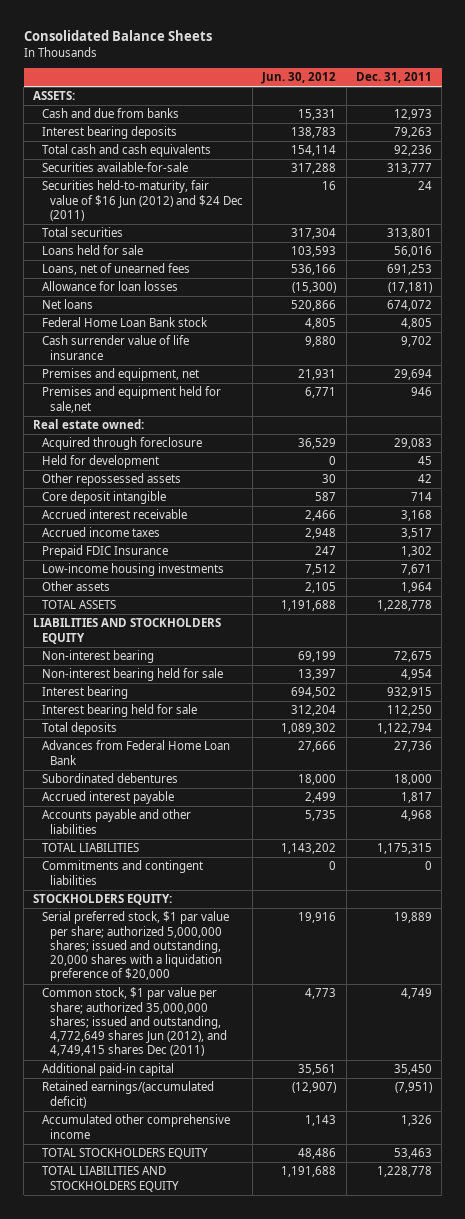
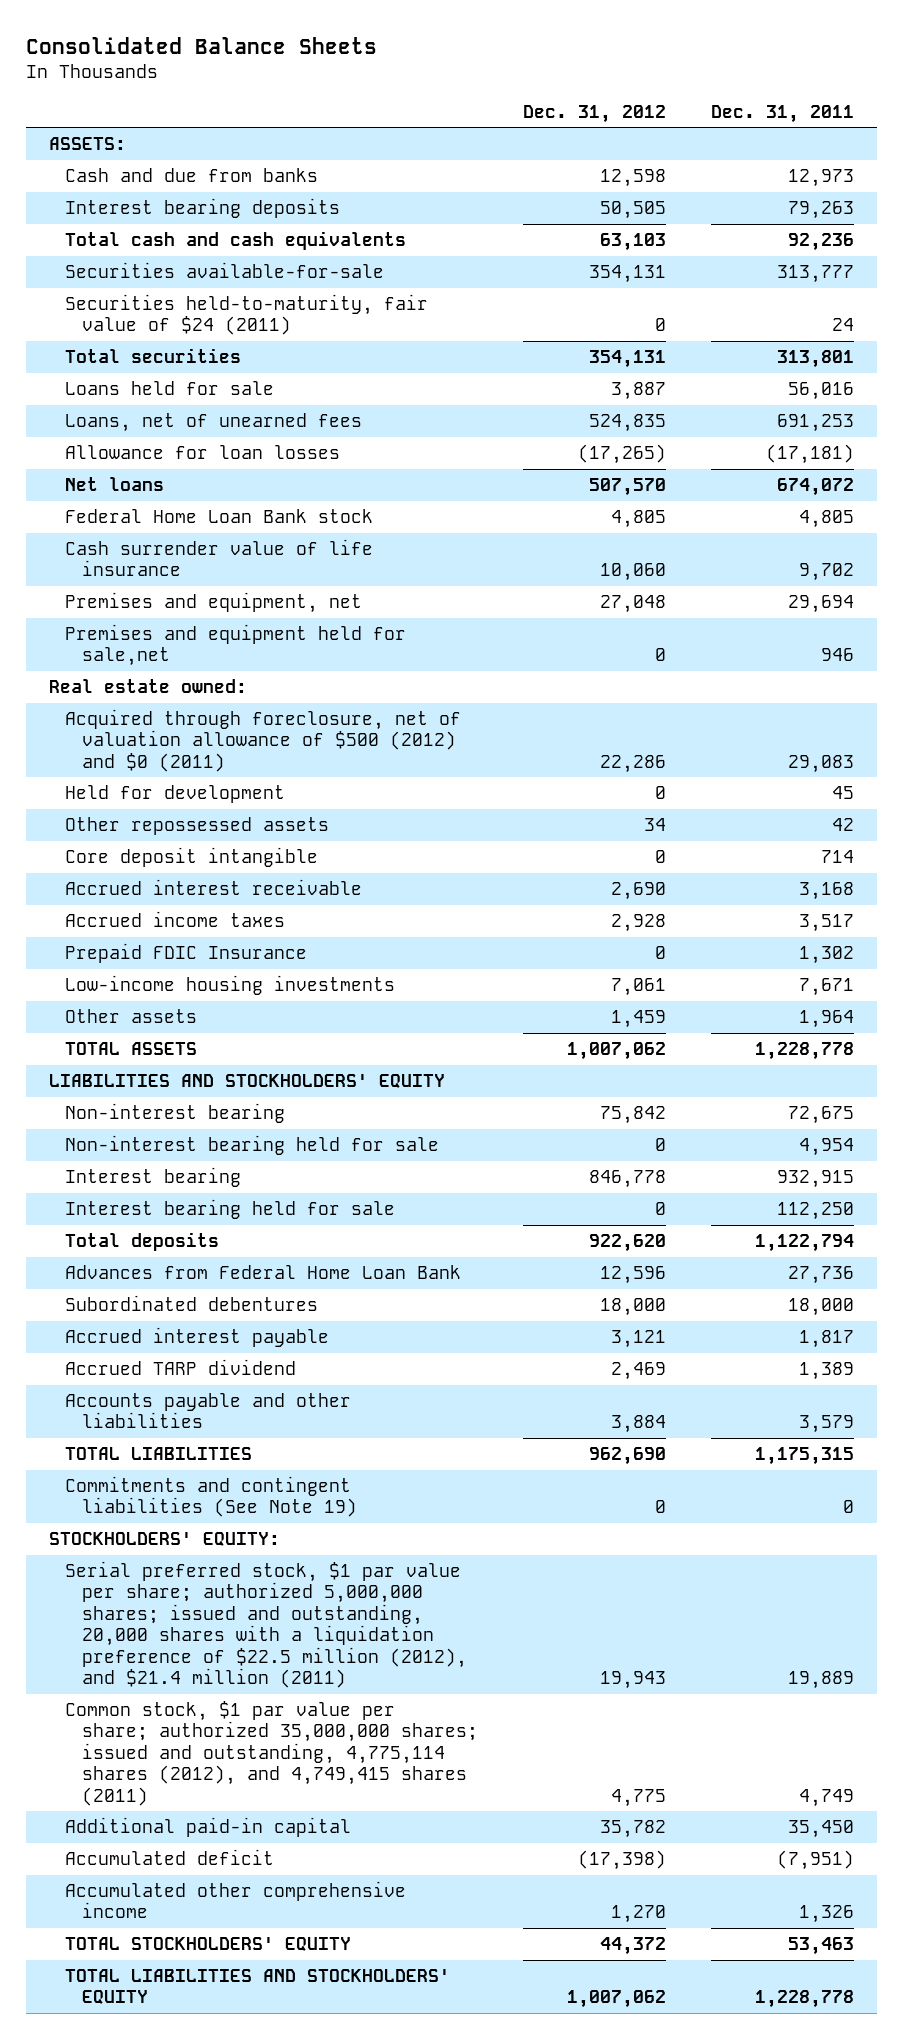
[261,72,337,85] Jun. 30, 2012 -> none
none -> [523,104,667,123] Dec. 31, 2012
[41,180,243,221] Securities held-to-maturity, fair value of $16 Jun (2012) and $24 Dec (2011) -> [65,294,429,336] Securities held-to-maturity, fair value of $24 (2011)
[41,437,202,451] Acquired through foreclosure -> [65,709,462,772] Acquired through foreclosure, net of valuation allowance of $500 (2012) and $0 (2011)
[33,618,222,644] LIABILITIES AND STOCKHOLDERS EQUITY -> [48,1074,445,1089] LIABILITIES AND STOCKHOLDERS' EQUITY
none -> [65,1359,297,1376] Accrued TARP dividend
[400,810,432,822] 4,968 -> [799,1415,855,1434] 3,579
[41,860,203,885] Commitments and contingent liabilities -> [65,1476,357,1518] Commitments and contingent liabilities (See Note 19)
[33,894,173,906] STOCKHOLDERS EQUITY: -> [48,1532,280,1547] STOCKHOLDERS' EQUITY:
[41,911,229,982] Serial preferred stock, $1 par value per share; authorized 5,000,000 shares; issued and outstanding, 20,000 shares with a liquidation preference of $20,000 -> [65,1561,467,1689] Serial preferred stock, $1 par value per share; authorized 5,000,000 shares; issued and outstanding, 20,000 shares with a liquidation preference of $22.5 million (2012), and $21.4 million (2011)
[41,987,227,1057] Common stock, $1 par value per share; authorized 35,000,000 shares; issued and outstanding, 4,772,649 shares Jun (2012), and 4,749,415 shares Dec (2011) -> [65,1701,478,1806] Common stock, $1 par value per share; authorized 35,000,000 shares; issued and outstanding, 4,775,114 shares (2012), and 4,749,415 shares (2011)
[41,1081,214,1108] Retained earnings/(accumulated deficit) -> [65,1849,275,1866] Accumulated deficit
[41,1148,208,1160] TOTAL STOCKHOLDERS EQUITY -> [65,1937,352,1952] TOTAL STOCKHOLDERS' EQUITY
[41,1166,179,1192] TOTAL LIABILITIES AND STOCKHOLDERS EQUITY -> [65,1969,451,2005] TOTAL LIABILITIES AND STOCKHOLDERS' EQUITY

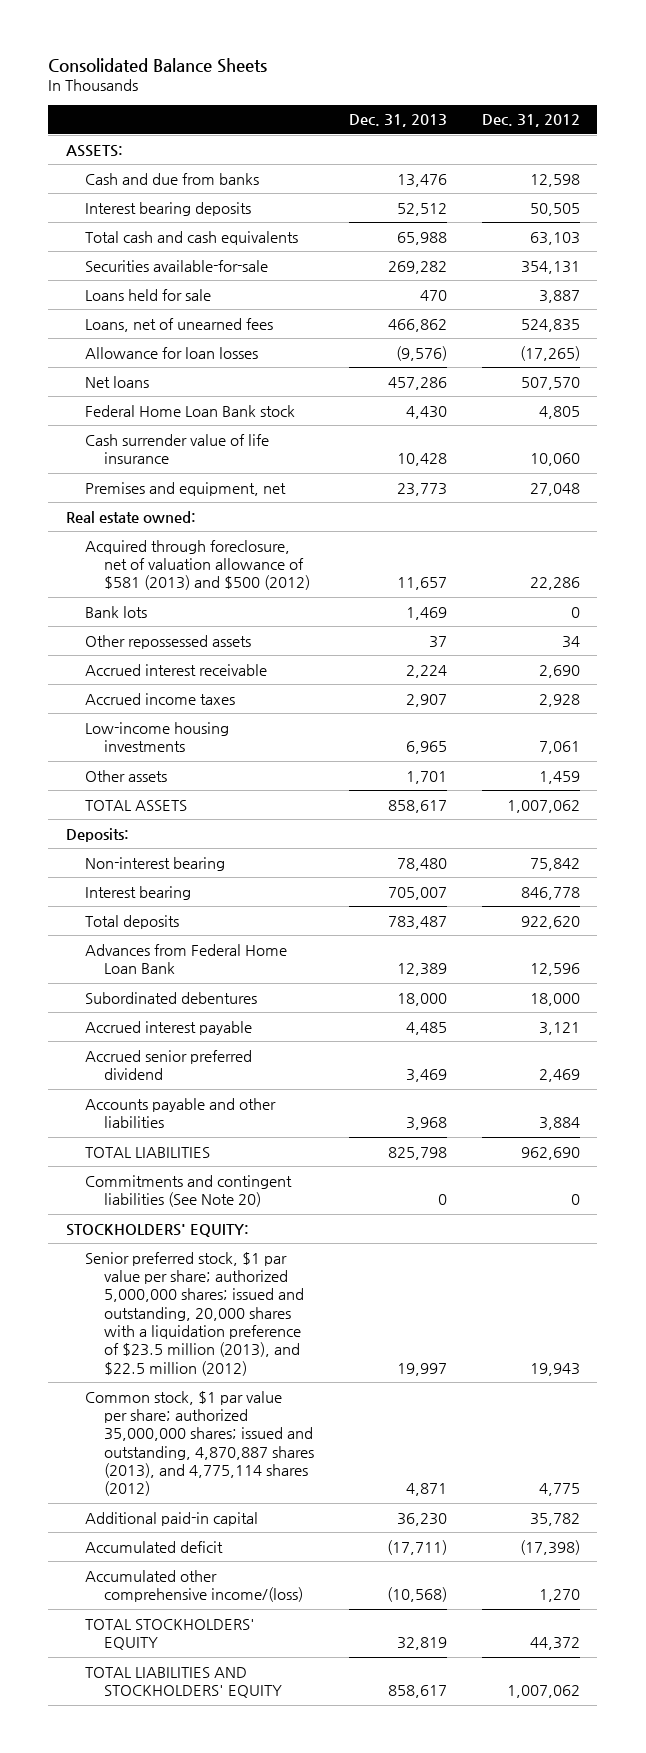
[711,104,855,123] Dec. 31, 2011 -> none
none -> [348,114,447,128] Dec. 31, 2013
[65,294,429,336] Securities held-to-maturity, fair value of $24 (2011) -> none
[65,348,242,364] Total securities -> none
[65,624,407,667] Premises and equipment held for sale,net -> none
[65,709,462,772] Acquired through foreclosure, net of valuation allowance of $500 (2012) and $0 (2011) -> [84,539,310,591] Acquired through foreclosure, net of valuation allowance of $581 (2013) and $500 (2012)
[65,785,286,804] Held for development -> [84,605,147,618] Bank lots
[65,847,319,868] Core deposit intangible -> none
[65,943,308,964] Prepaid FDIC Insurance -> none
[48,1074,445,1089] LIABILITIES AND STOCKHOLDERS' EQUITY -> none
none -> [65,827,129,842] Deposits:
[65,1135,440,1156] Non-interest bearing held for sale -> none
[65,1199,396,1220] Interest bearing held for sale -> none
[65,1359,297,1376] Accrued TARP dividend -> [84,1049,252,1081] Accrued senior preferred dividend
[65,1476,357,1518] Commitments and contingent liabilities (See Note 19) -> [84,1174,292,1208] Commitments and contingent liabilities (See Note 20)
[65,1561,467,1689] Serial preferred stock, $1 par value per share; authorized 5,000,000 shares; issued and outstanding, 20,000 shares with a liquidation preference of $22.5 million (2012), and $21.4 million (2011) -> [84,1251,304,1376] Senior preferred stock, $1 par value per share; authorized 5,000,000 shares; issued and outstanding, 20,000 shares with a liquidation preference of $23.5 million (2013), and $22.5 million (2012)
[65,1701,478,1806] Common stock, $1 par value per share; authorized 35,000,000 shares; issued and outstanding, 4,775,114 shares (2012), and 4,749,415 shares (2011) -> [84,1390,314,1497] Common stock, $1 par value per share; authorized 35,000,000 shares; issued and outstanding, 4,870,887 shares (2013), and 4,775,114 shares (2012)
[65,1881,407,1919] Accumulated other comprehensive income -> [84,1569,303,1603] Accumulated other comprehensive income/(loss)

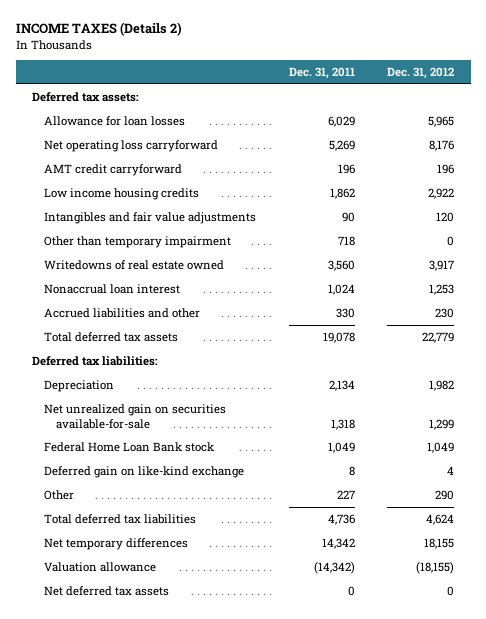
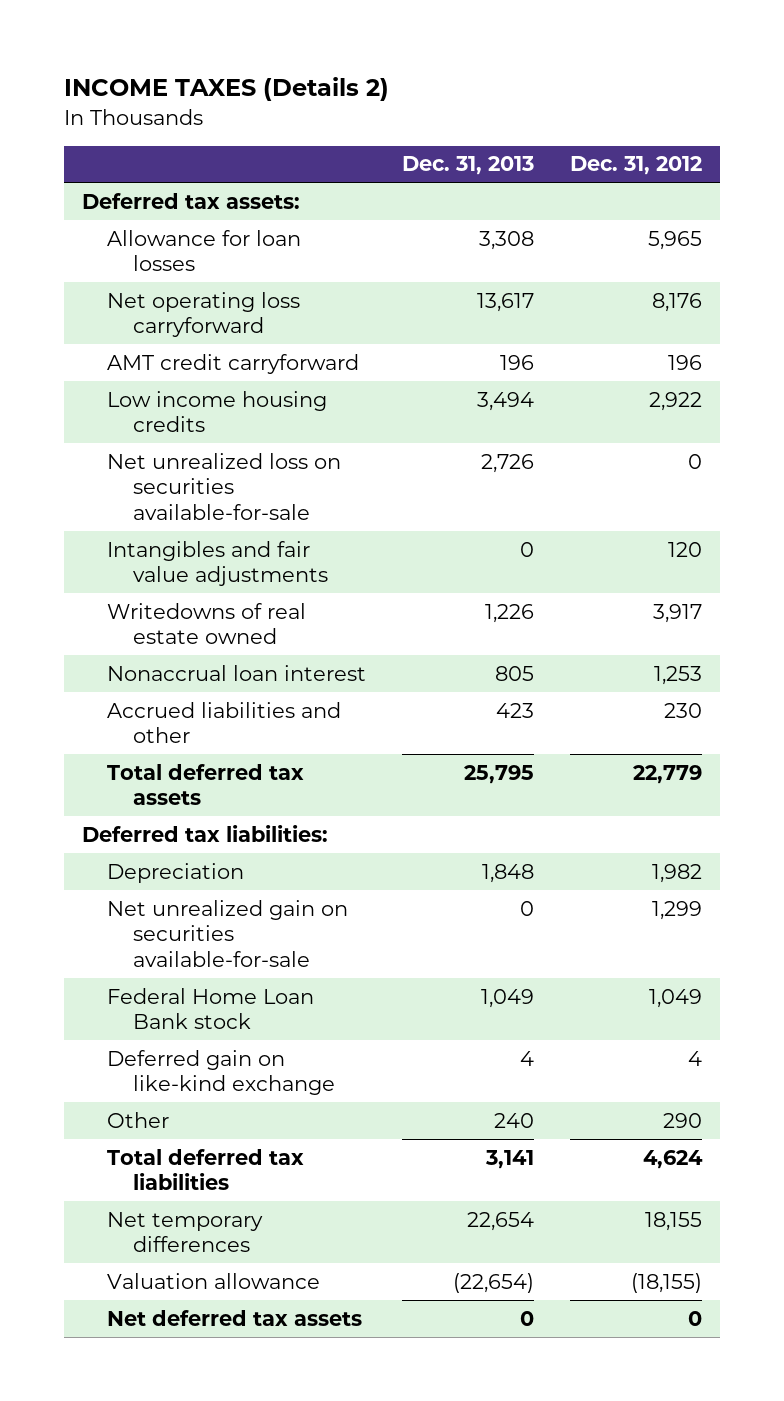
[288,66,355,79] Dec. 31, 2011 -> none
none -> [402,156,535,176] Dec. 31, 2013
none -> [107,452,342,521] Net unrealized loss on securities available-for-sale
[44,235,232,248] Other than temporary impairment -> none

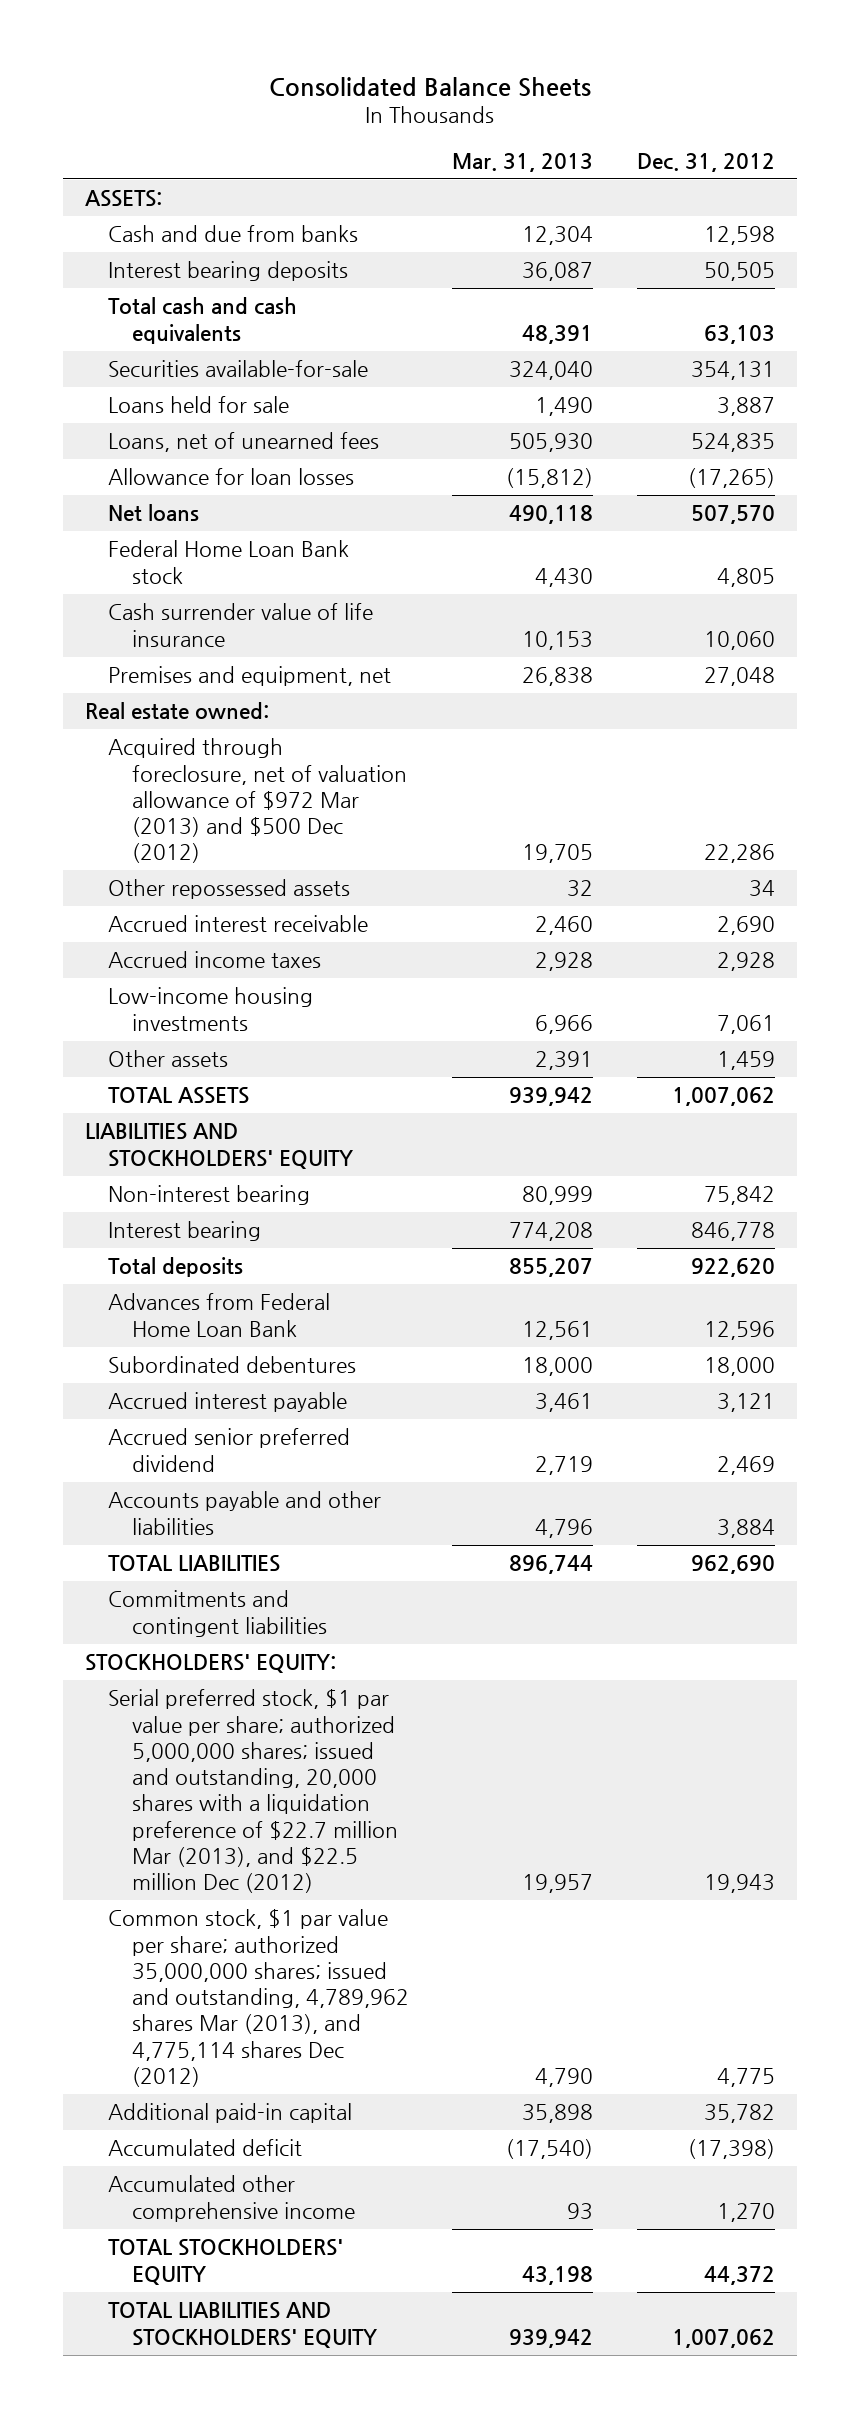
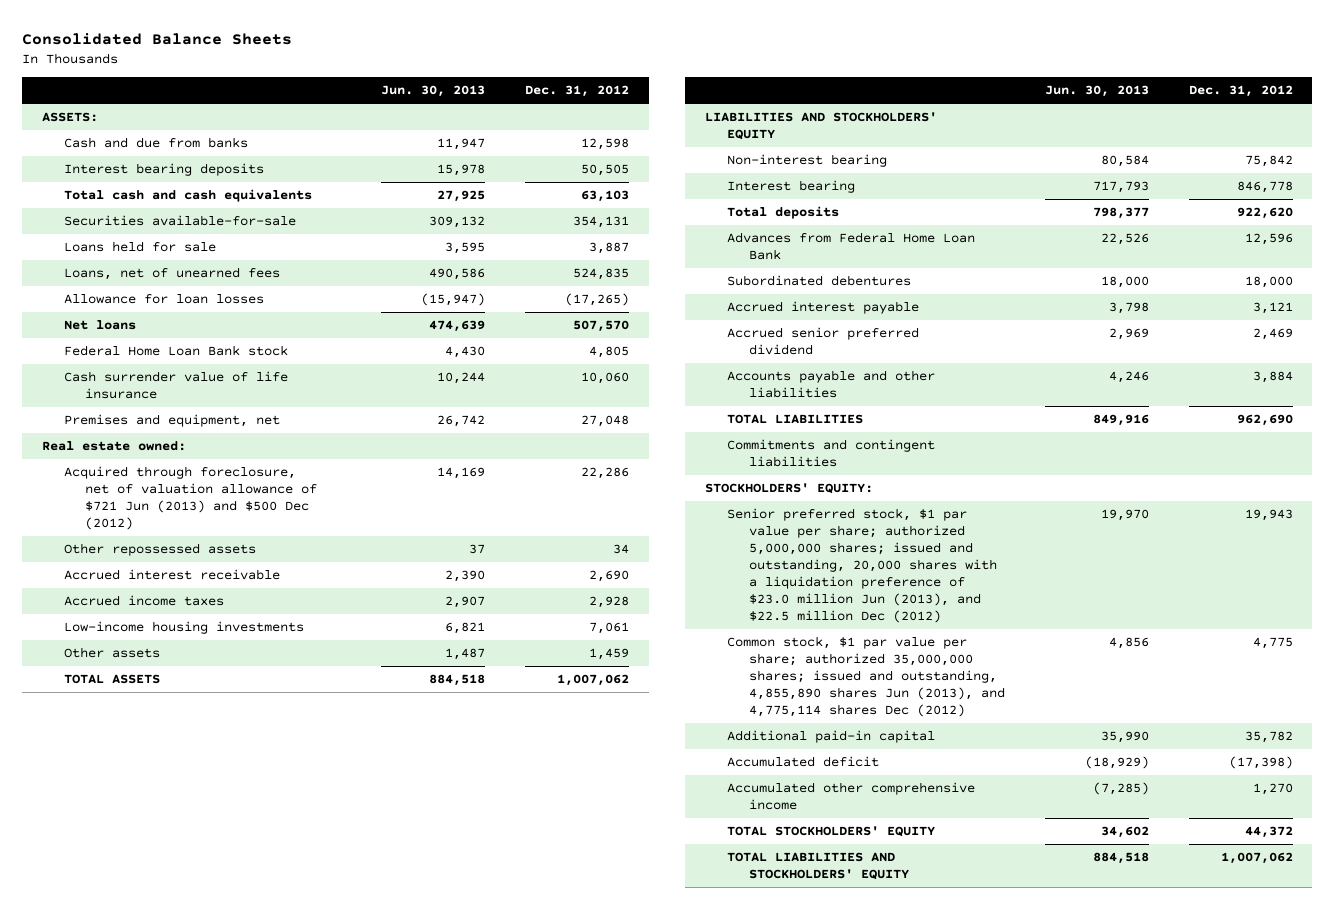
[452,152,594,172] Mar. 31, 2013 -> none
none -> [381,85,486,98] Jun. 30, 2013
[108,738,407,864] Acquired through foreclosure, net of valuation allowance of $972 Mar (2013) and $500 Dec (2012) -> [63,466,318,531] Acquired through foreclosure, net of valuation allowance of $721 Jun (2013) and $500 Dec (2012)
[108,1689,398,1894] Serial preferred stock, $1 par value per share; authorized 5,000,000 shares; issued and outstanding, 20,000 shares with a liquidation preference of $22.7 million Mar (2013), and $22.5 million Dec (2012) -> [726,508,997,624] Senior preferred stock, $1 par value per share; authorized 5,000,000 shares; issued and outstanding, 20,000 shares with a liquidation preference of $23.0 million Jun (2013), and $22.5 million Dec (2012)
[108,1909,409,2087] Common stock, $1 par value per share; authorized 35,000,000 shares; issued and outstanding, 4,789,962 shares Mar (2013), and 4,775,114 shares Dec (2012) -> [726,636,1005,718] Common stock, $1 par value per share; authorized 35,000,000 shares; issued and outstanding, 4,855,890 shares Jun (2013), and 4,775,114 shares Dec (2012)

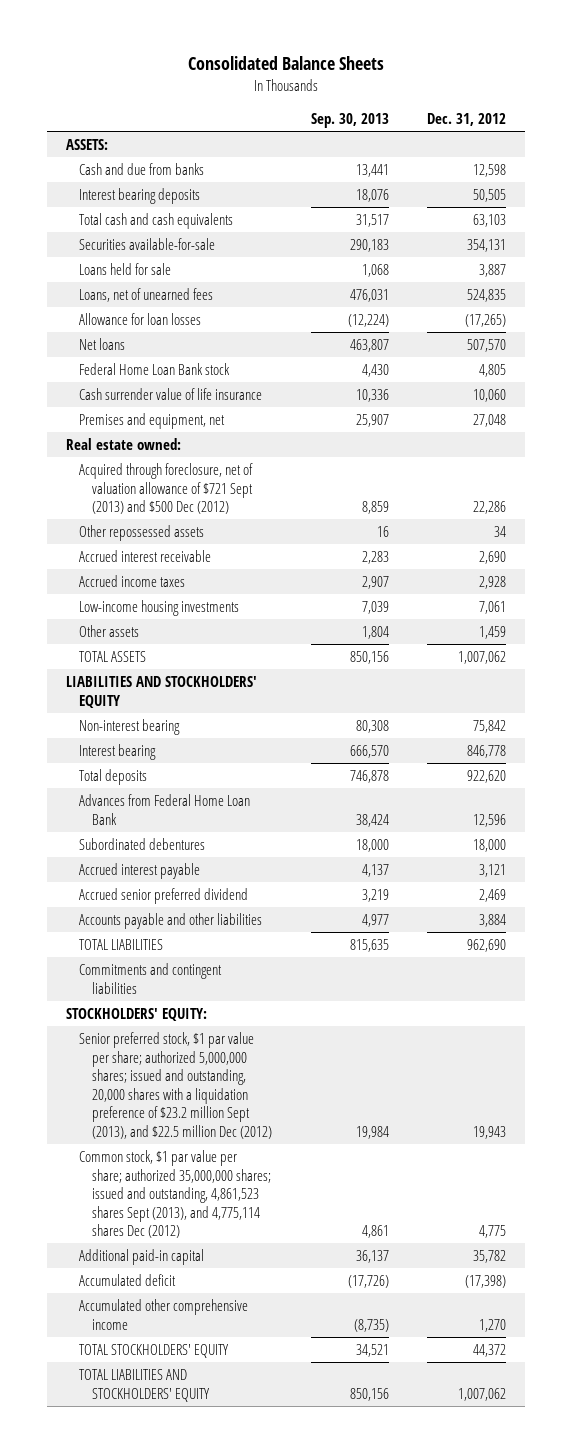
[381,85,486,98] Jun. 30, 2013 -> none
none -> [310,113,389,129] Sep. 30, 2013
[63,466,318,531] Acquired through foreclosure, net of valuation allowance of $721 Jun (2013) and $500 Dec (2012) -> [79,463,254,515] Acquired through foreclosure, net of valuation allowance of $721 Sept (2013) and $500 Dec (2012)
[726,508,997,624] Senior preferred stock, $1 par value per share; authorized 5,000,000 shares; issued and outstanding, 20,000 shares with a liquidation preference of $23.0 million Jun (2013), and $22.5 million Dec (2012) -> [79,1032,273,1139] Senior preferred stock, $1 par value per share; authorized 5,000,000 shares; issued and outstanding, 20,000 shares with a liquidation preference of $23.2 million Sept (2013), and $22.5 million Dec (2012)
[726,636,1005,718] Common stock, $1 par value per share; authorized 35,000,000 shares; issued and outstanding, 4,855,890 shares Jun (2013), and 4,775,114 shares Dec (2012) -> [79,1150,272,1239] Common stock, $1 par value per share; authorized 35,000,000 shares; issued and outstanding, 4,861,523 shares Sept (2013), and 4,775,114 shares Dec (2012)

